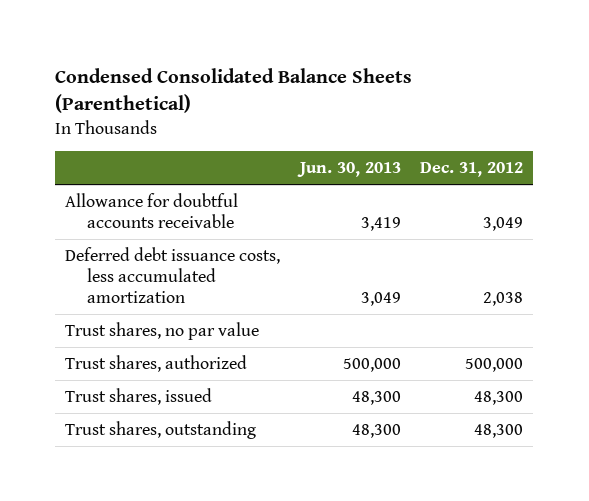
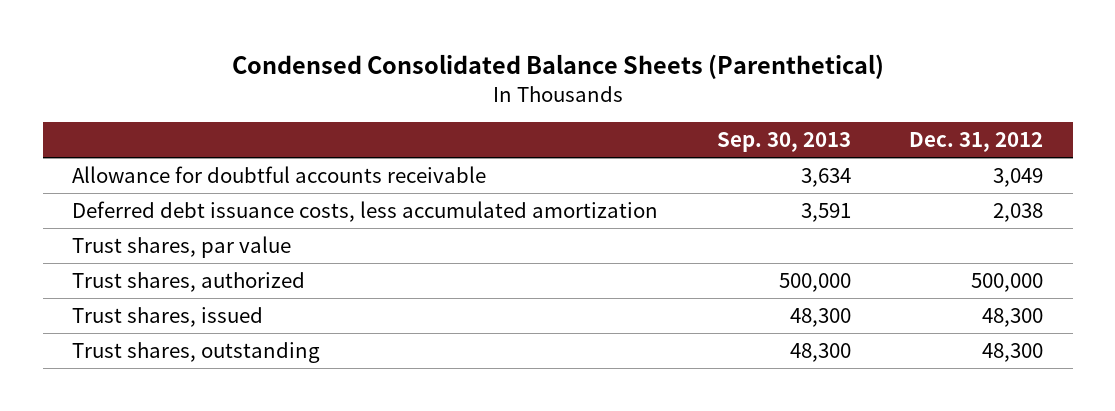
[296,162,401,178] Jun. 30, 2013 -> none
none -> [716,132,851,153] Sep. 30, 2013
[65,321,260,340] Trust shares, no par value -> [71,235,291,258] Trust shares, par value

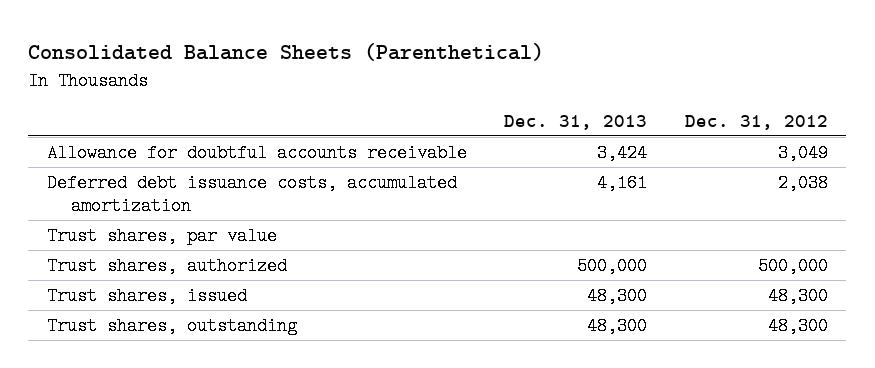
[231,54,884,80] Condensed Consolidated Balance Sheets (Parenthetical) -> [28,43,545,62] Consolidated Balance Sheets (Parenthetical)
[716,132,851,153] Sep. 30, 2013 -> none
none -> [504,114,648,130] Dec. 31, 2013
[71,200,658,222] Deferred debt issuance costs, less accumulated amortization -> [47,174,458,216] Deferred debt issuance costs, accumulated amortization

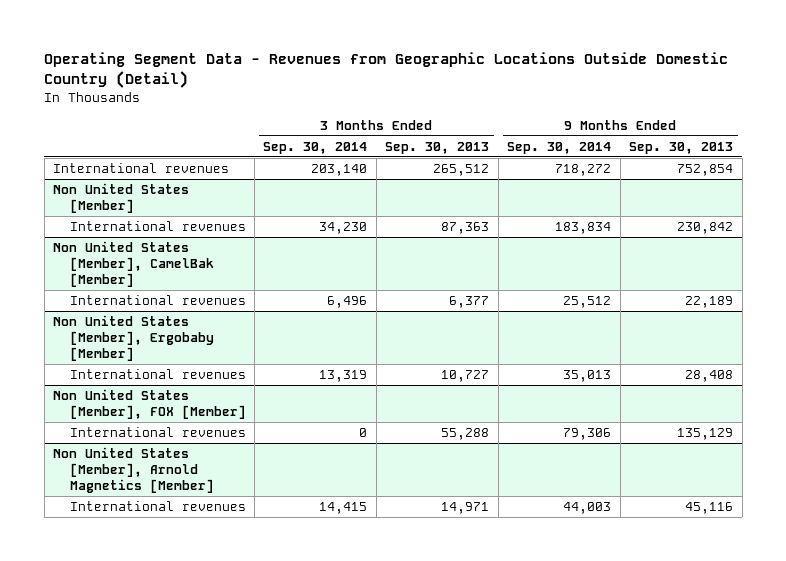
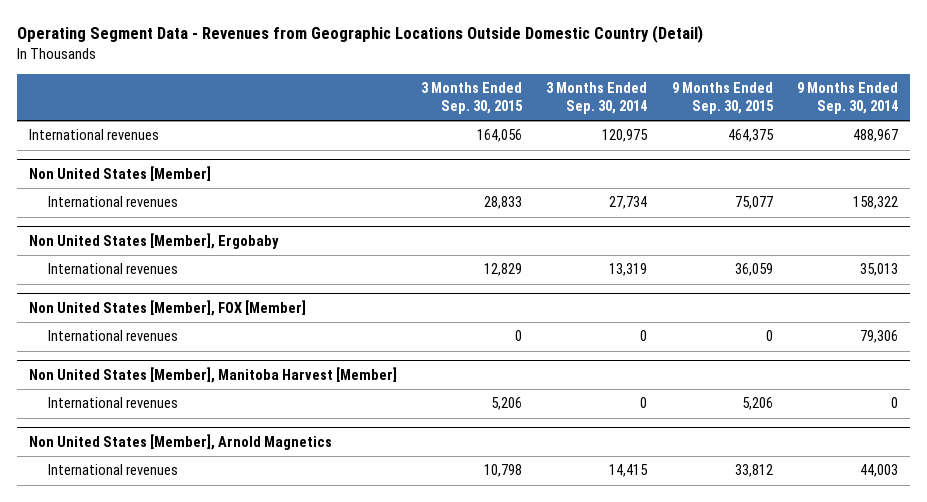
[385,141,490,154] Sep. 30, 2013 -> none
[629,141,734,154] Sep. 30, 2013 -> none
none -> [421,81,524,115] 3 Months Ended Sep. 30, 2015
none -> [671,81,774,115] 9 Months Ended Sep. 30, 2015
[311,163,368,176] 203,140 -> [602,129,649,143] 120,975
[555,163,612,176] 718,272 -> [852,129,898,143] 488,967
[53,240,214,287] Non United States [Member], CamelBak [Member] -> none
[69,294,246,305] International revenues -> none
[319,221,368,234] 34,230 -> [609,196,648,210] 27,734
[555,221,612,234] 183,834 -> [852,196,898,210] 158,322
[53,314,214,361] Non United States [Member], Ergobaby [Member] -> [29,232,280,249] Non United States [Member], Ergobaby
none -> [29,366,398,383] Non United States [Member], Manitoba Harvest [Member]
none -> [48,397,179,409] International revenues
[53,446,214,493] Non United States [Member], Arnold Magnetics [Member] -> [29,433,333,450] Non United States [Member], Arnold Magnetics

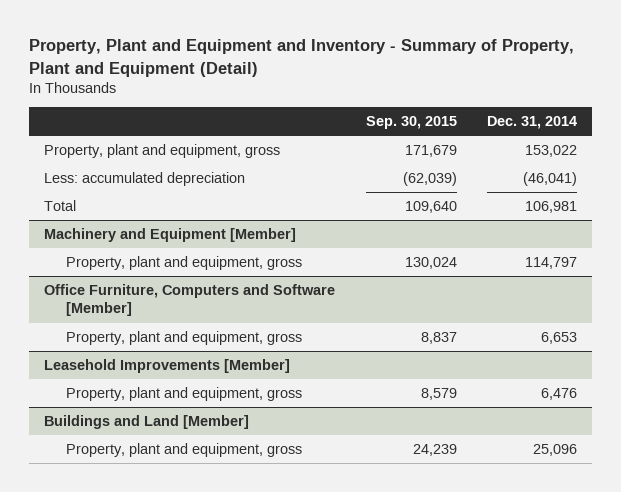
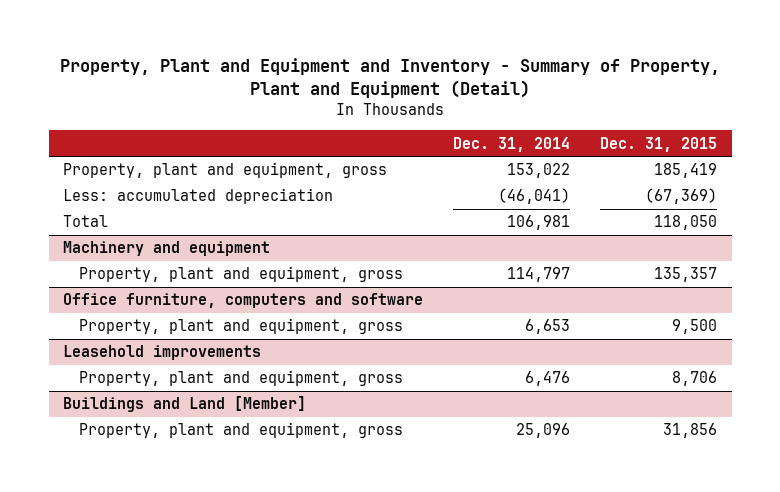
[365,116,457,130] Sep. 30, 2015 -> none
none -> [599,136,717,152] Dec. 31, 2015
[44,227,297,242] Machinery and Equipment [Member] -> [63,241,271,257] Machinery and equipment
[44,283,336,317] Office Furniture, Computers and Software [Member] -> [63,293,424,309] Office furniture, computers and software
[44,358,291,373] Leasehold Improvements [Member] -> [63,345,262,361] Leasehold improvements

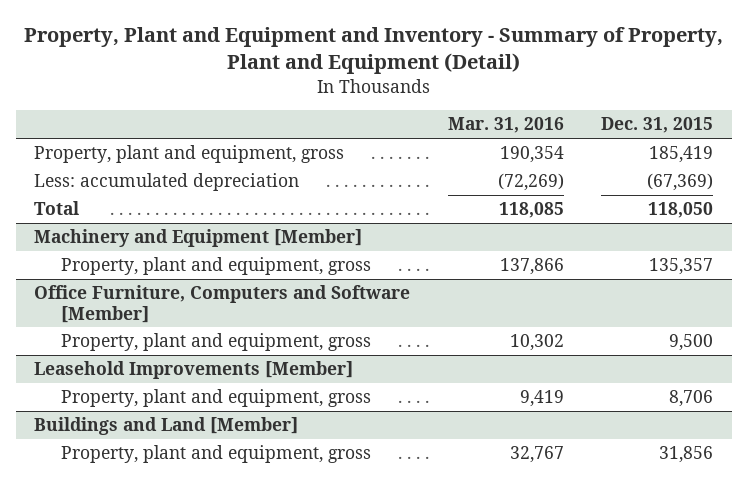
[453,136,571,152] Dec. 31, 2014 -> none
none -> [447,117,564,134] Mar. 31, 2016
[63,241,271,257] Machinery and equipment -> [34,229,363,248] Machinery and Equipment [Member]
[63,293,424,309] Office furniture, computers and software -> [34,285,411,323] Office Furniture, Computers and Software [Member]
[63,345,262,361] Leasehold improvements -> [34,361,354,380] Leasehold Improvements [Member]

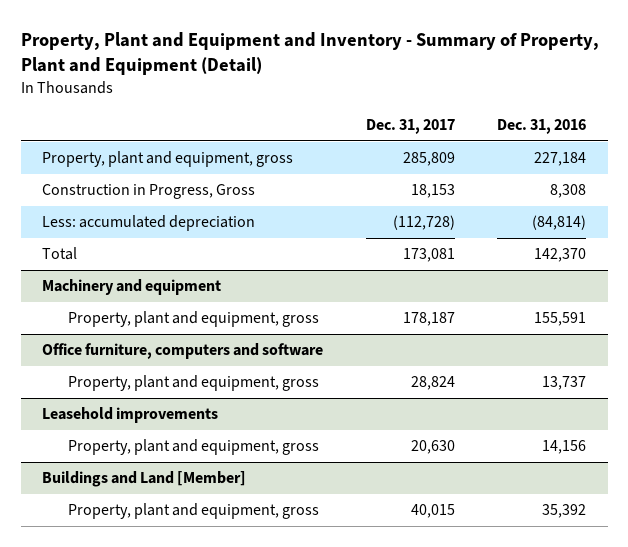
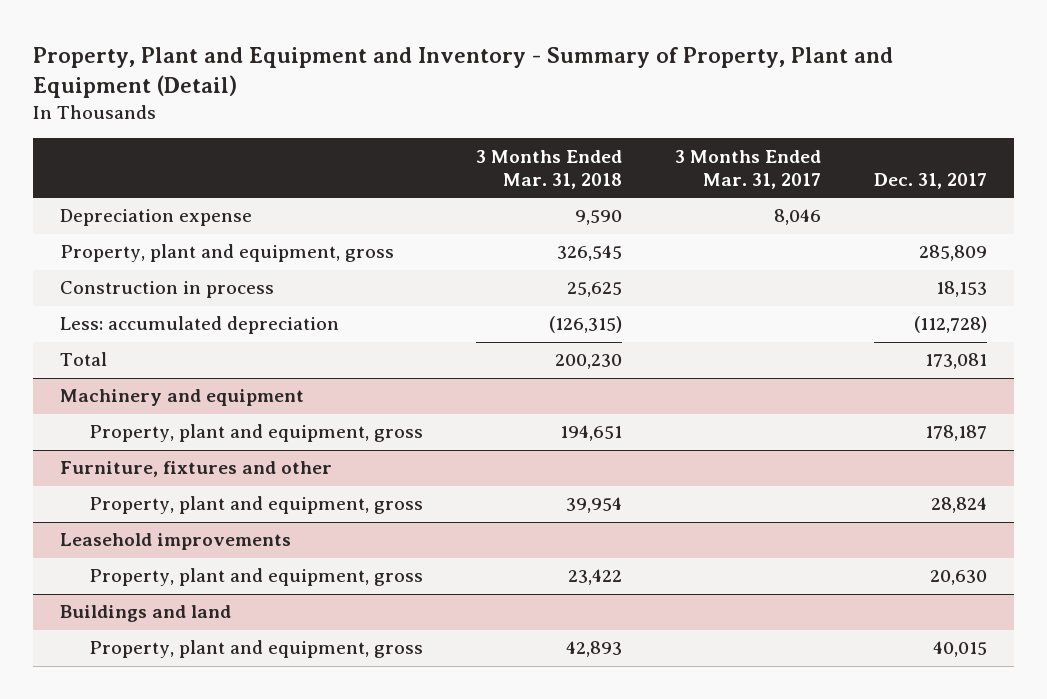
[497,119,587,135] Dec. 31, 2016 -> none
none -> [476,149,623,189] 3 Months Ended Mar. 31, 2018
none -> [675,149,822,189] 3 Months Ended Mar. 31, 2017
none -> [59,209,252,227] Depreciation expense
[42,184,256,200] Construction in Progress, Gross -> [59,281,274,299] Construction in process
[42,343,324,360] Office furniture, computers and software -> [59,461,332,478] Furniture, fixtures and other
[42,471,247,488] Buildings and Land [Member] -> [59,605,231,623] Buildings and land

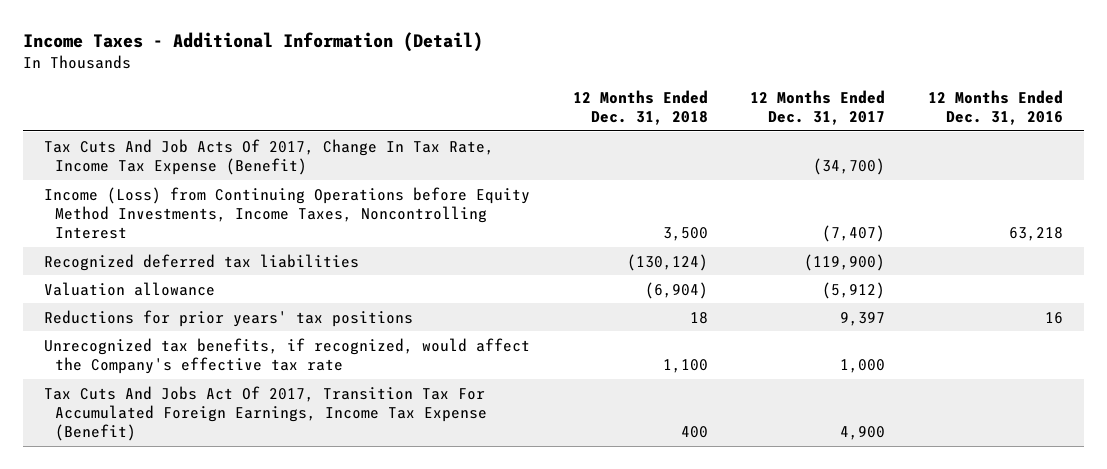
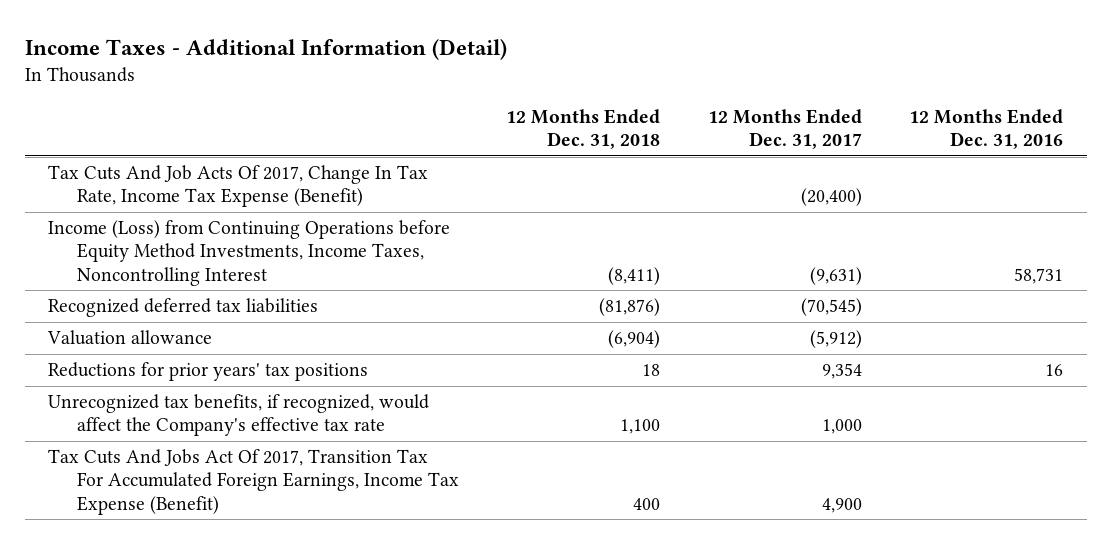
[813,157,886,175] (34,700) -> [800,188,862,207] (20,400)
[662,226,708,241] 3,500 -> [608,266,661,285] (8,411)
[822,224,886,242] (7,407) -> [809,266,862,285] (9,631)
[1008,226,1063,241] 63,218 -> [1013,267,1063,284] 58,731
[626,253,708,271] (130,124) -> [599,298,661,317] (81,876)
[804,253,886,271] (119,900) -> [800,298,862,317] (70,545)
[840,311,886,326] 9,397 -> [821,363,862,380] 9,354

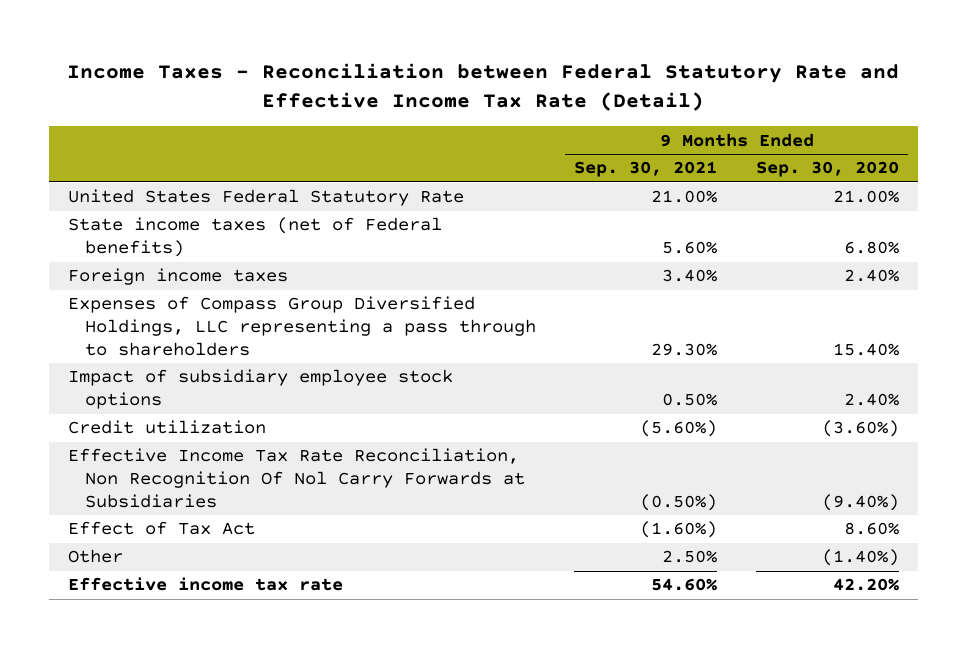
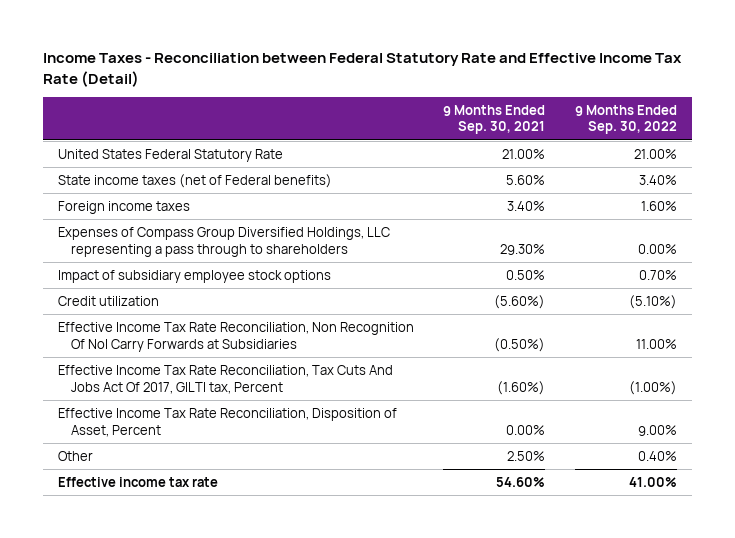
[755,161,899,178] Sep. 30, 2020 -> none
none -> [575,104,678,135] 9 Months Ended Sep. 30, 2022
[68,521,256,536] Effect of Tax Act -> none
none -> [57,364,393,394] Effective Income Tax Rate Reconciliation, Tax Cuts And Jobs Act Of 2017, GILTI tax, Percent
none -> [57,407,397,437] Effective Income Tax Rate Reconciliation, Disposition of Asset, Percent

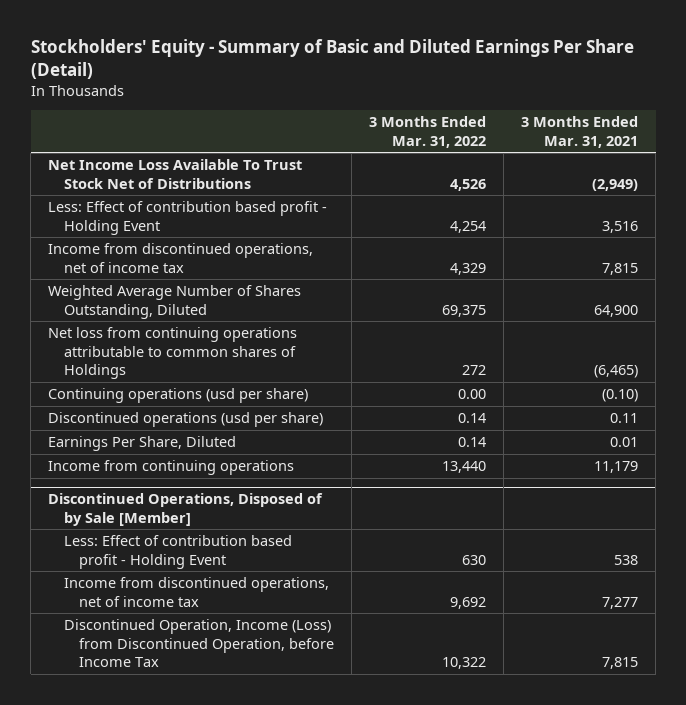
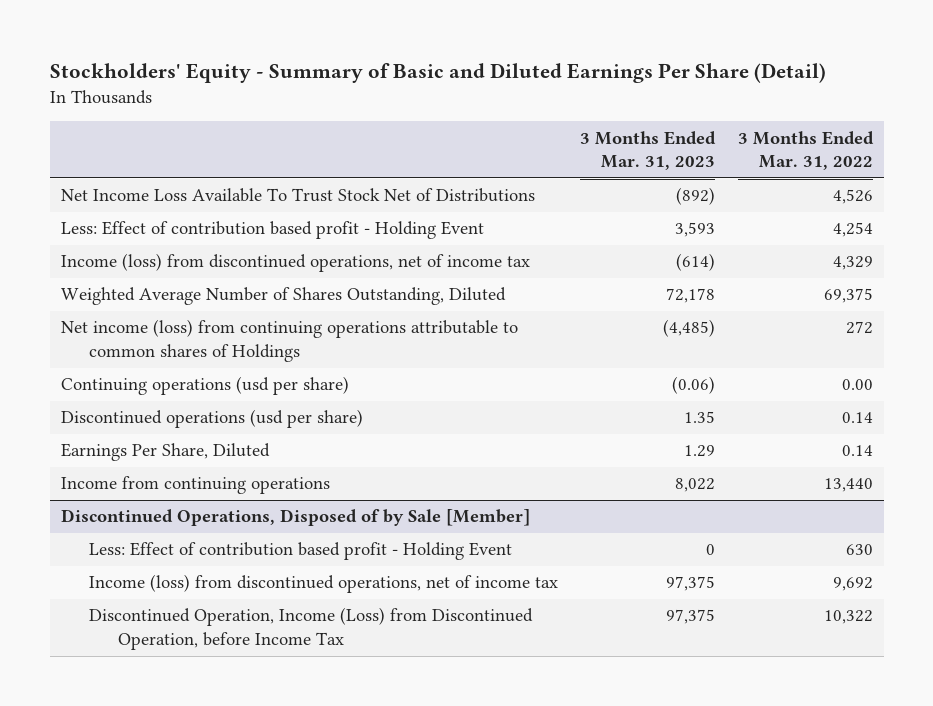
[521,116,639,148] 3 Months Ended Mar. 31, 2021 -> none
none -> [580,130,717,171] 3 Months Ended Mar. 31, 2023
[48,243,314,273] Income from discontinued operations, net of income tax -> [60,253,530,273] Income (loss) from discontinued operations, net of income tax
[48,327,298,379] Net loss from continuing operations attributable to common shares of Holdings -> [60,319,518,363] Net income (loss) from continuing operations attributable to common shares of Holdings
[63,577,329,607] Income from discontinued operations, net of income tax -> [89,574,559,594] Income (loss) from discontinued operations, net of income tax

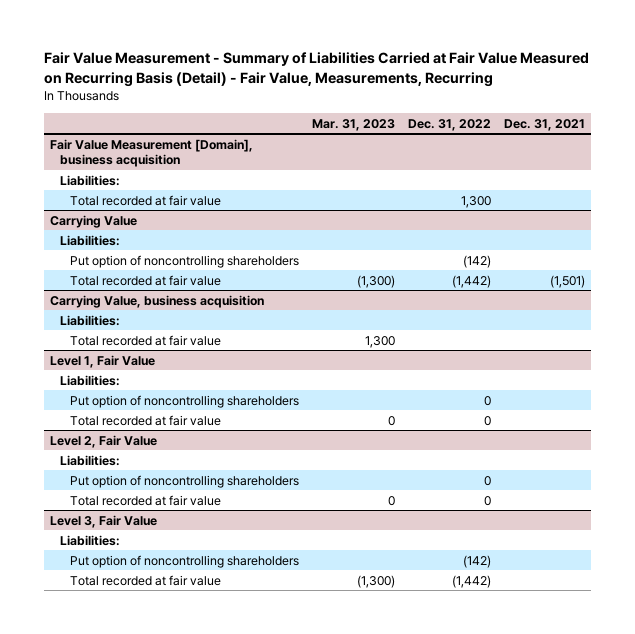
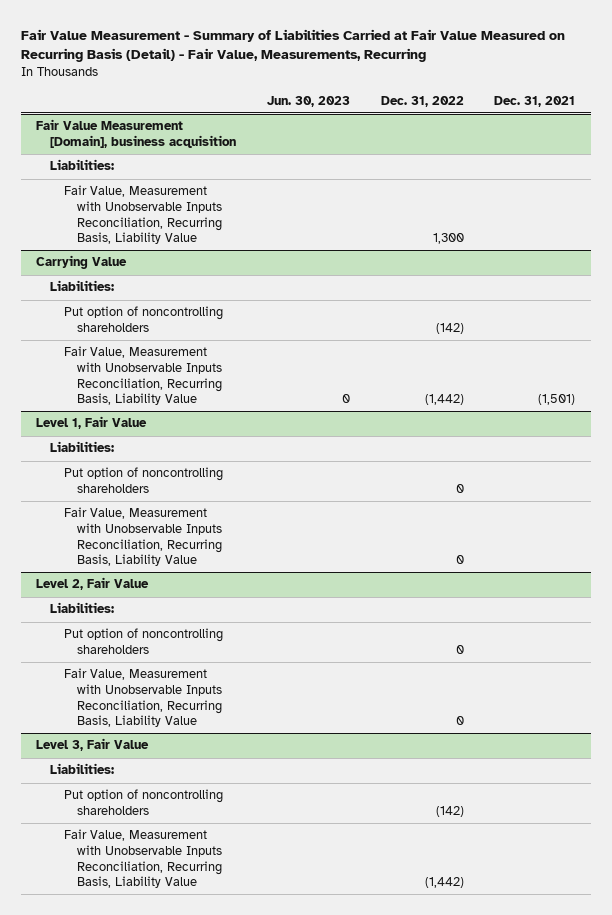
[312,118,396,131] Mar. 31, 2023 -> none
none -> [266,95,350,107] Jun. 30, 2023
[70,194,222,206] Total recorded at fair value -> [63,185,223,245] Fair Value, Measurement with Unobservable Inputs Reconciliation, Recurring Basis, Liability Value
[50,294,265,308] Carrying Value, business acquisition -> none
[60,314,121,326] Liabilities: -> none
[70,334,222,346] Total recorded at fair value -> none
[70,274,222,286] Total recorded at fair value -> [63,346,223,406] Fair Value, Measurement with Unobservable Inputs Reconciliation, Recurring Basis, Liability Value
[70,414,222,426] Total recorded at fair value -> [63,507,223,567] Fair Value, Measurement with Unobservable Inputs Reconciliation, Recurring Basis, Liability Value
[70,494,222,506] Total recorded at fair value -> [63,668,223,728] Fair Value, Measurement with Unobservable Inputs Reconciliation, Recurring Basis, Liability Value
[70,574,222,586] Total recorded at fair value -> [63,829,223,889] Fair Value, Measurement with Unobservable Inputs Reconciliation, Recurring Basis, Liability Value

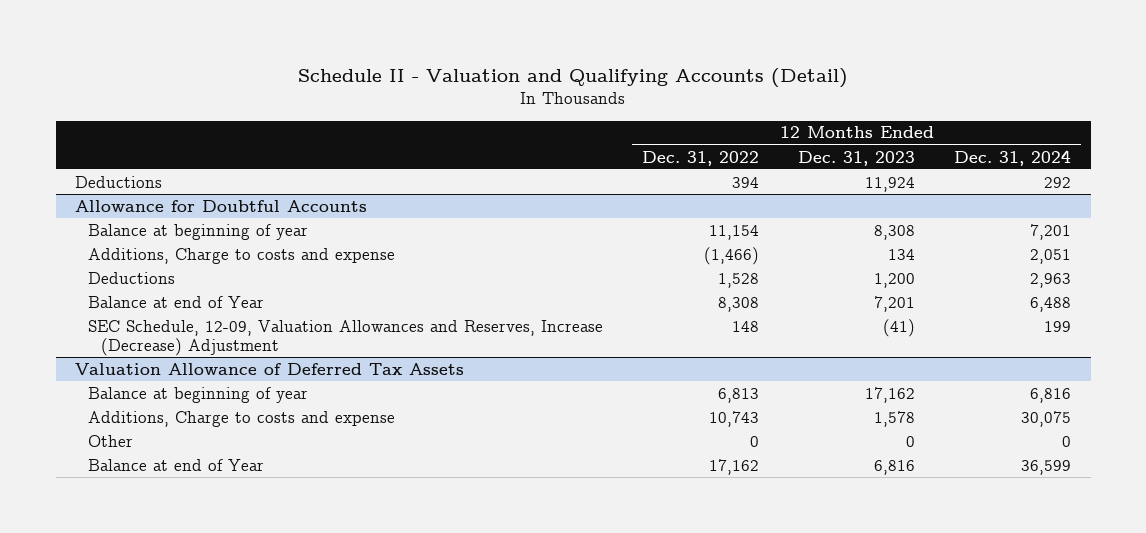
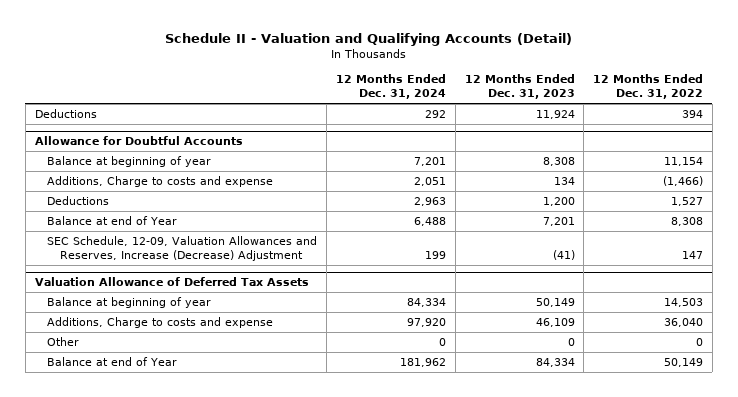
[718,272,760,288] 1,528 -> [671,196,704,206] 1,527
[732,320,760,332] 148 -> [682,251,704,260] 147
[718,387,760,403] 6,813 -> [664,297,704,307] 14,503
[865,386,916,403] 17,162 -> [535,297,575,307] 50,149
[1030,387,1072,403] 6,816 -> [406,297,446,307] 84,334
[709,410,760,427] 10,743 -> [664,317,704,327] 36,040
[874,410,916,427] 1,578 -> [535,317,575,327] 46,109
[1021,410,1072,427] 30,075 -> [406,317,446,327] 97,920
[709,458,760,475] 17,162 -> [664,357,704,367] 50,149
[874,459,916,475] 6,816 -> [535,357,575,367] 84,334
[1021,459,1072,475] 36,599 -> [399,357,446,367] 181,962

